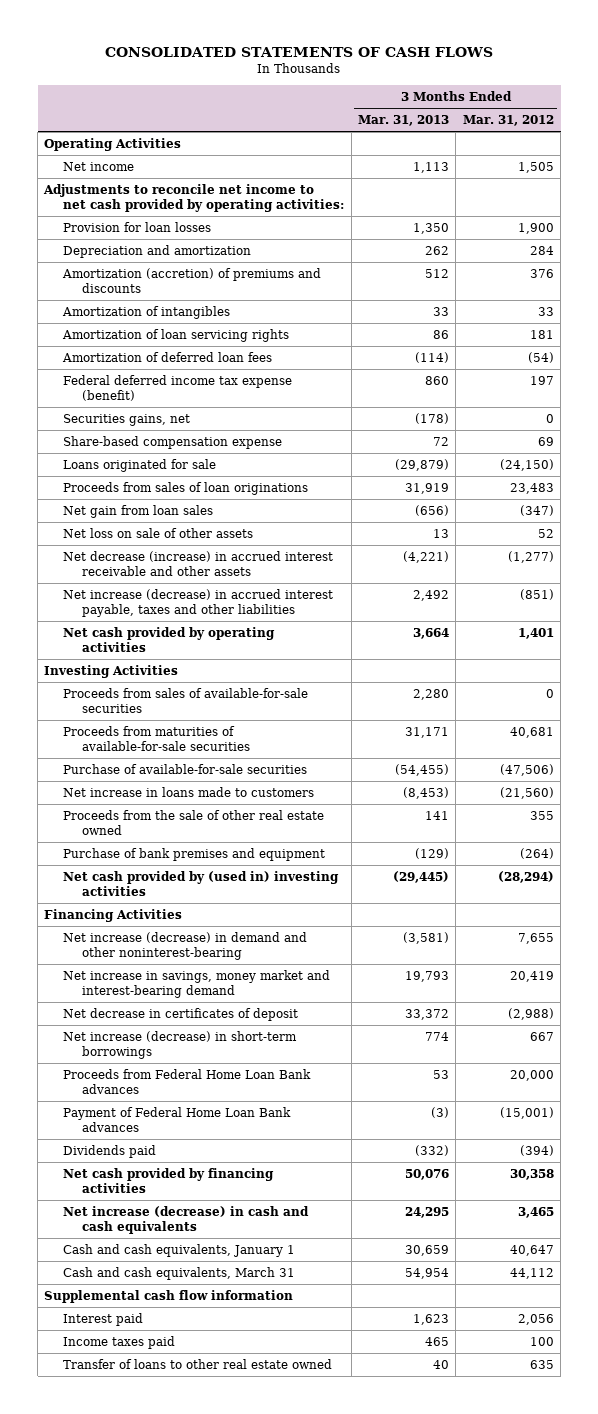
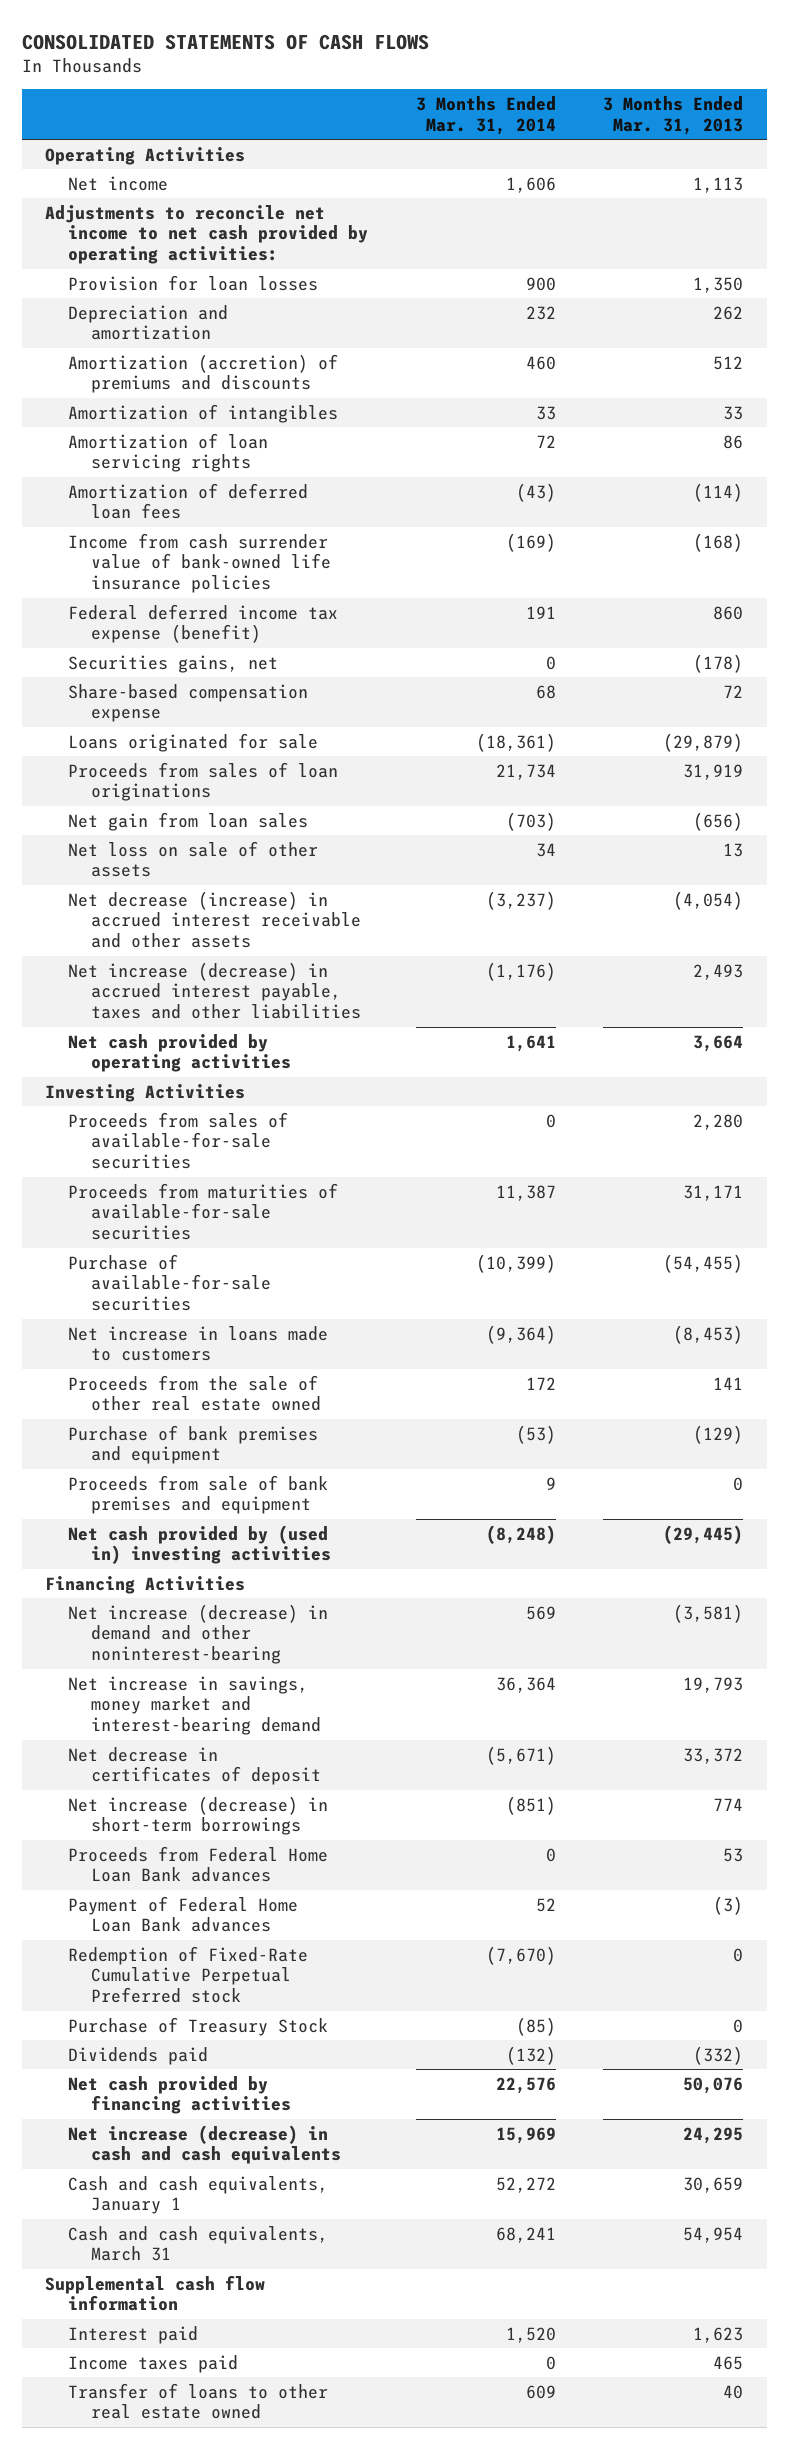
[462,115,554,127] Mar. 31, 2012 -> none
none -> [415,96,556,135] 3 Months Ended Mar. 31, 2014
none -> [68,532,332,593] Income from cash surrender value of bank-owned life insurance policies
[402,550,449,563] (4,221) -> [673,890,744,910] (4,054)
[412,589,449,601] 2,492 -> [693,963,744,980] 2,493
none -> [68,1474,329,1515] Proceeds from sale of bank premises and equipment
none -> [68,1945,309,2003] Redemption of Fixed-Rate Cumulative Perpetual Preferred stock
none -> [68,2016,329,2036] Purchase of Treasury Stock

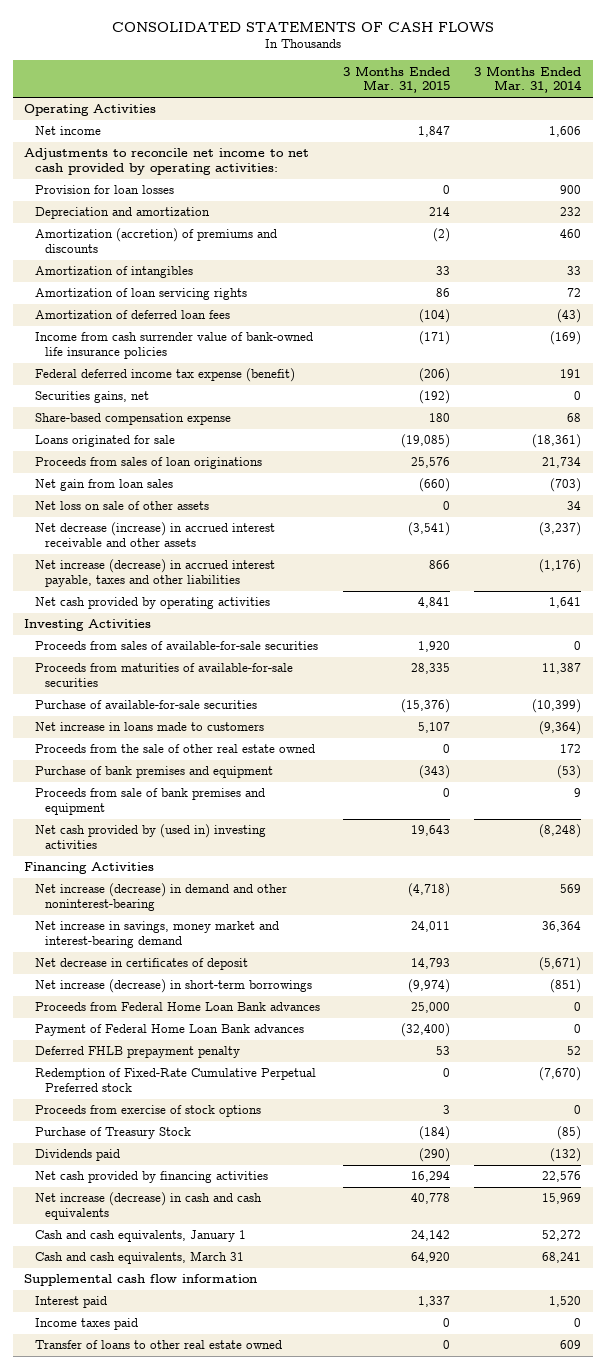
[603,96,744,135] 3 Months Ended Mar. 31, 2013 -> none
none -> [343,65,451,94] 3 Months Ended Mar. 31, 2015
[535,1897,556,1912] 52 -> [573,1024,581,1034] 0
none -> [34,1046,240,1059] Deferred FHLB prepayment penalty
none -> [34,1105,261,1118] Proceeds from exercise of stock options

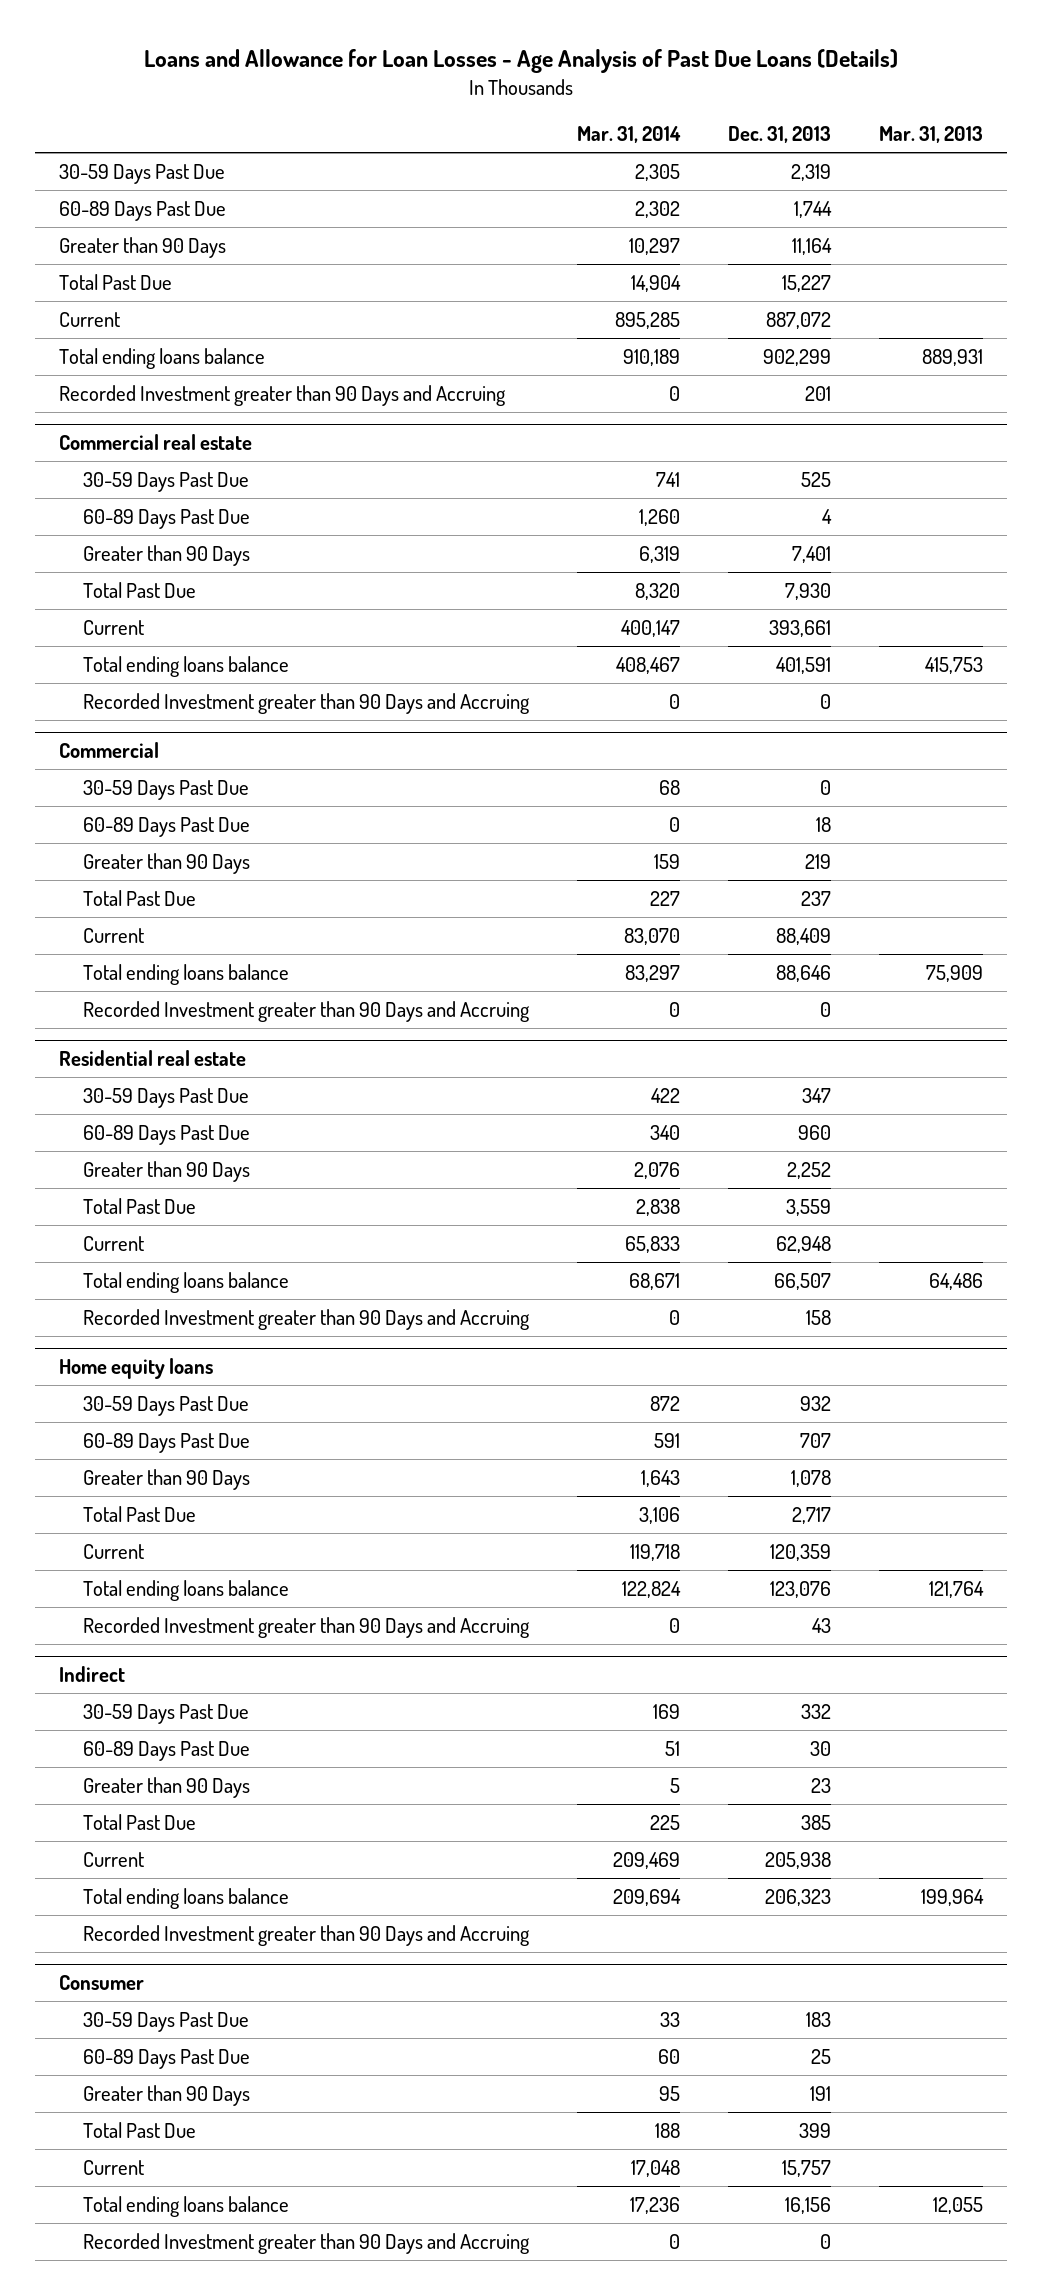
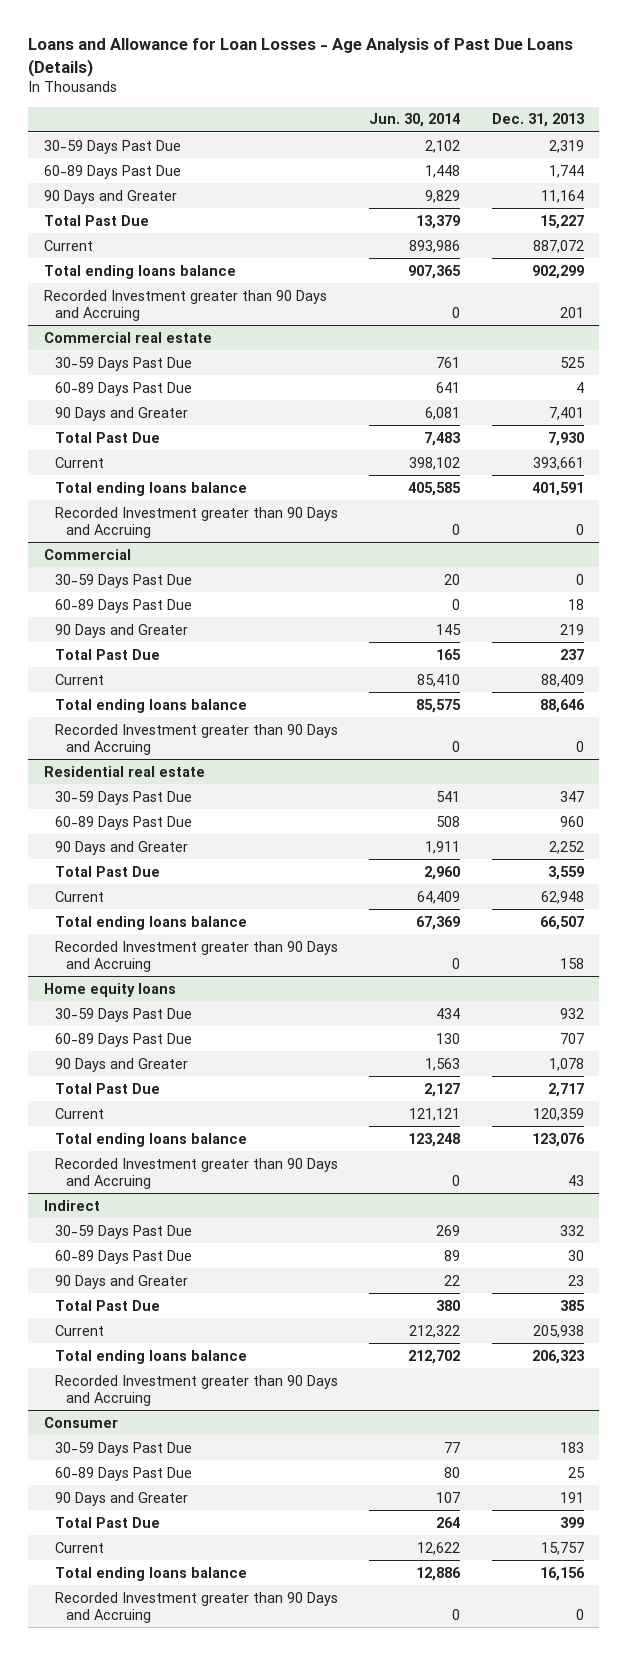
[576,126,681,144] Mar. 31, 2014 -> none
[879,126,984,144] Mar. 31, 2013 -> none
none -> [369,113,461,128] Jun. 30, 2014
[59,236,227,258] Greater than 90 Days -> [43,189,177,204] 90 Days and Greater
[82,544,250,566] Greater than 90 Days -> [54,406,188,421] 90 Days and Greater
[82,852,250,874] Greater than 90 Days -> [54,623,188,638] 90 Days and Greater
[82,1160,250,1182] Greater than 90 Days -> [54,840,188,855] 90 Days and Greater
[82,1468,250,1490] Greater than 90 Days -> [54,1057,188,1072] 90 Days and Greater
[82,1776,250,1798] Greater than 90 Days -> [54,1274,188,1289] 90 Days and Greater
[82,2084,250,2106] Greater than 90 Days -> [54,1491,188,1506] 90 Days and Greater

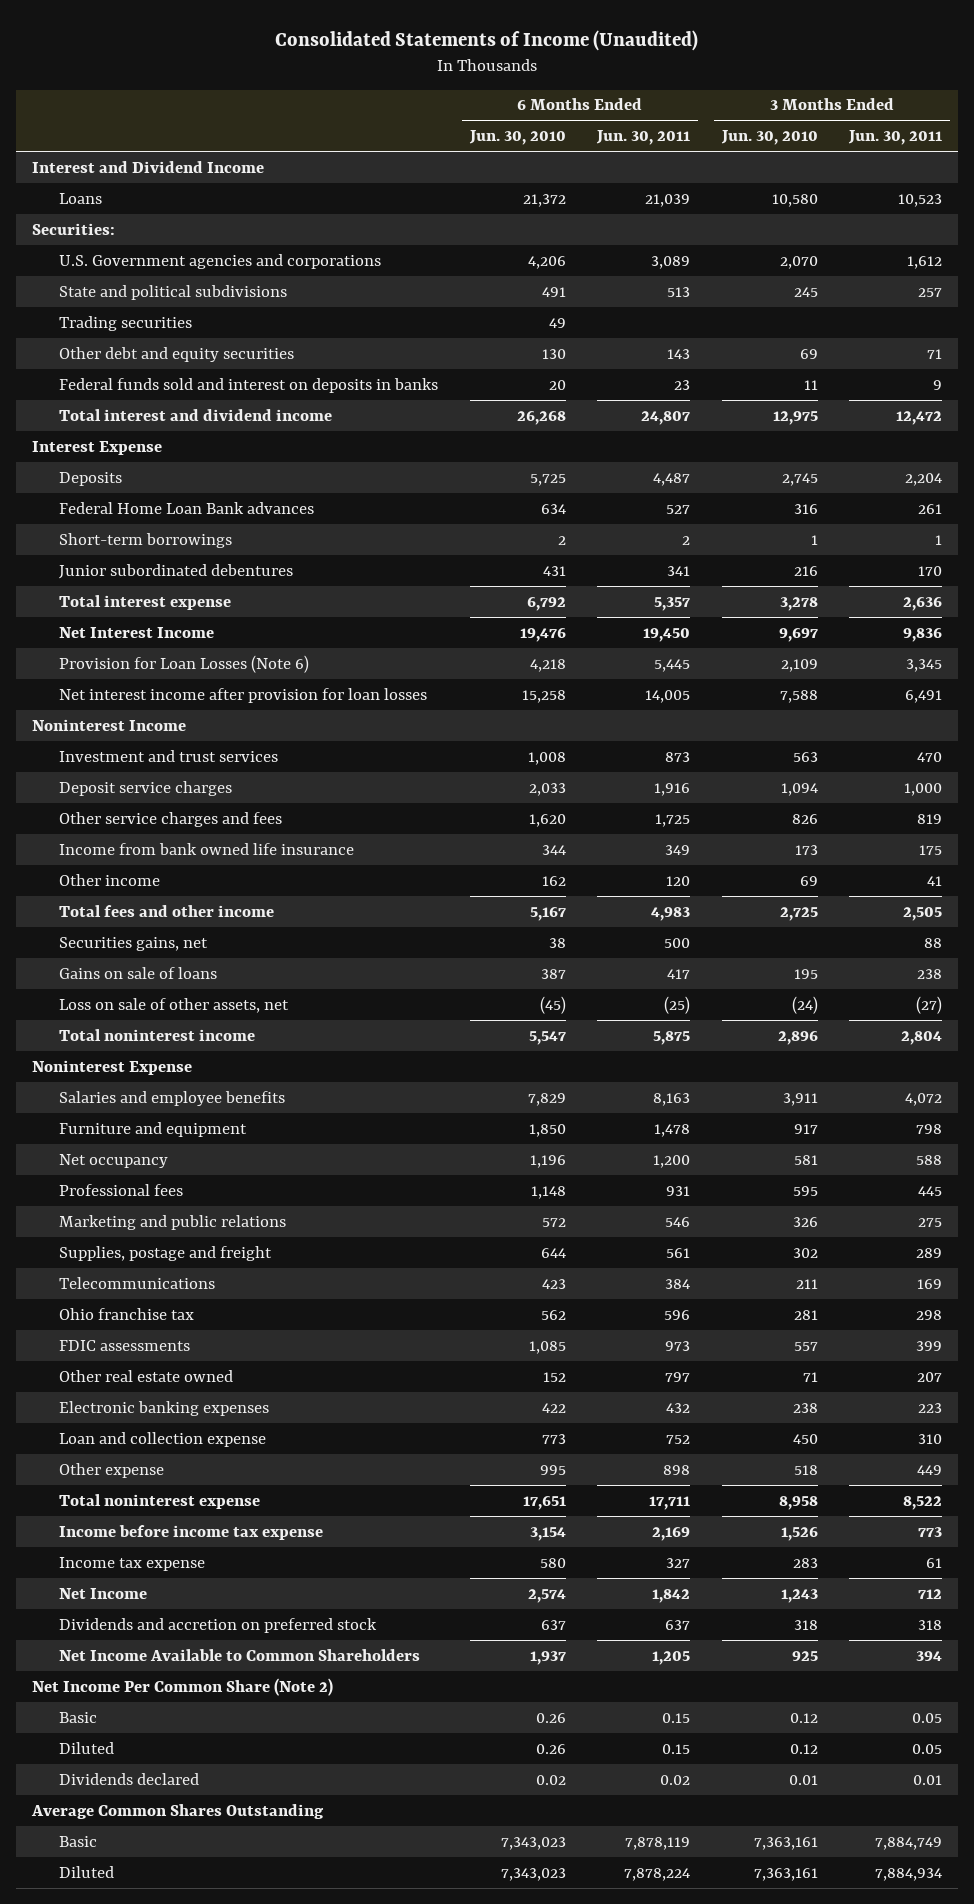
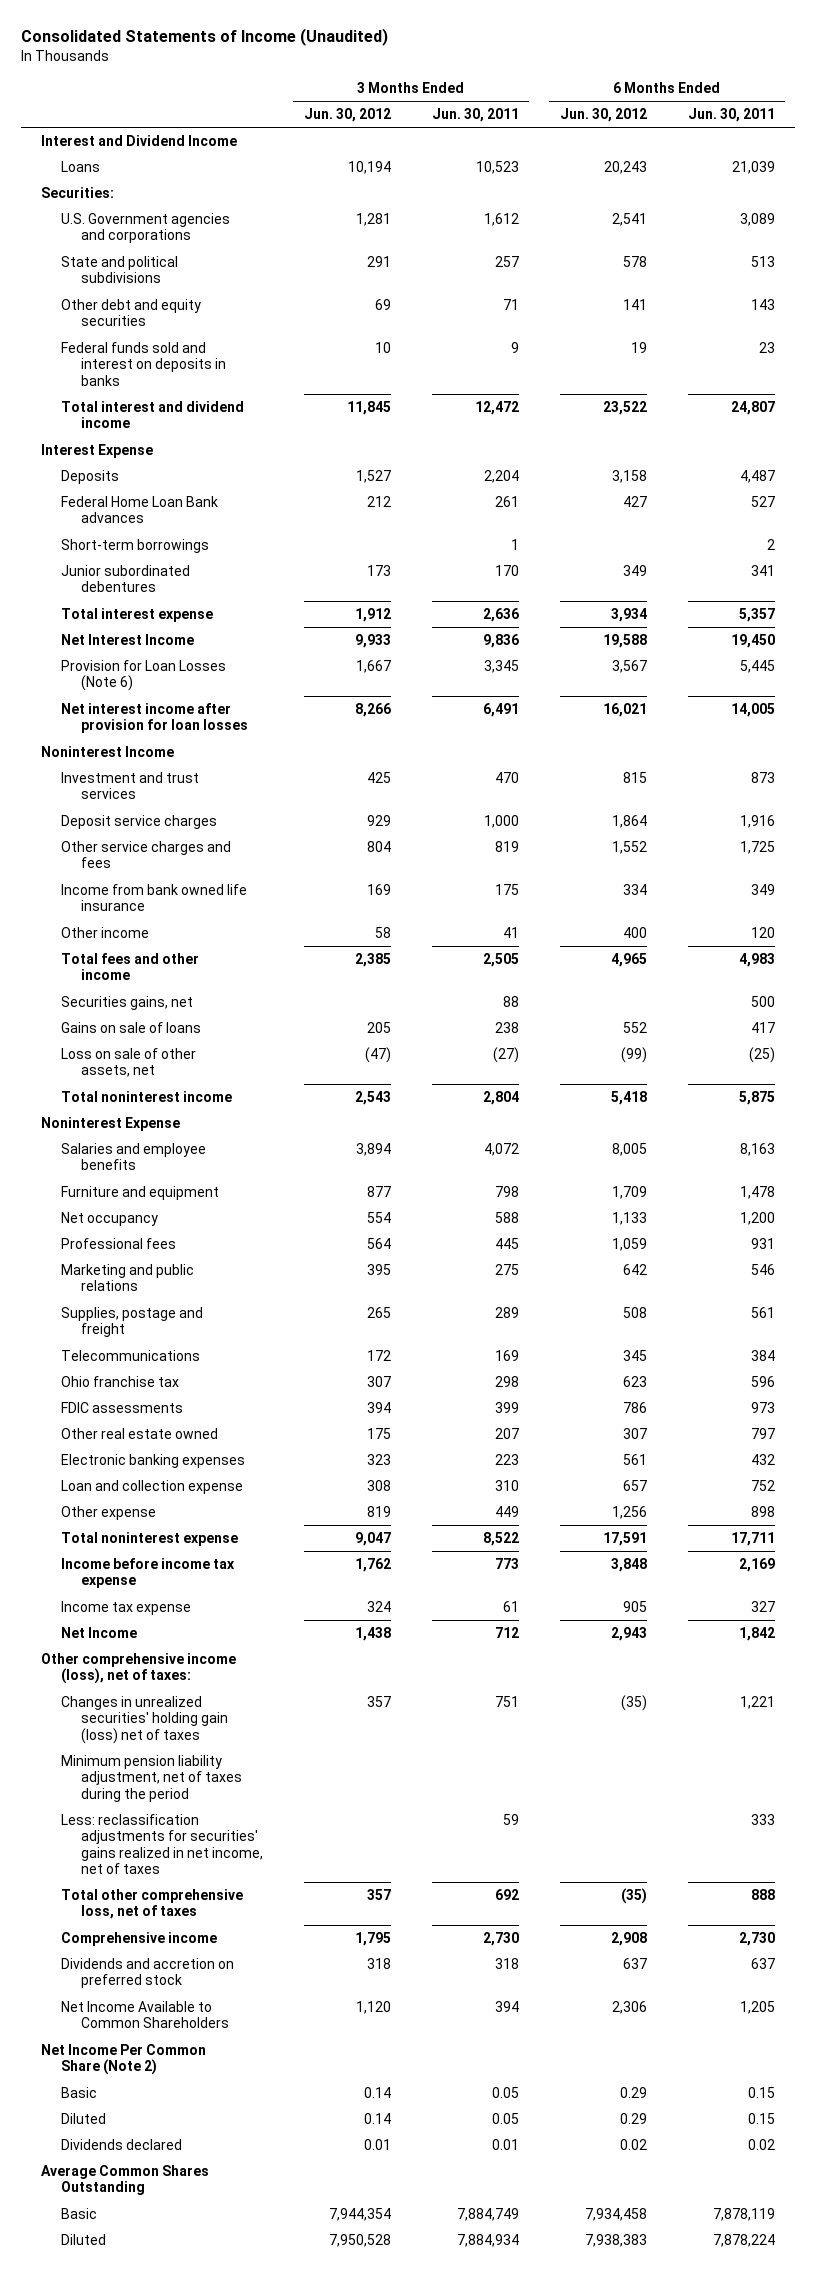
[468,130,566,146] Jun. 30, 2010 -> none
[720,130,818,146] Jun. 30, 2010 -> none
none -> [303,108,391,123] Jun. 30, 2012
none -> [559,108,647,123] Jun. 30, 2012
[59,315,193,331] Trading securities -> none
none -> [41,1652,237,1685] Other comprehensive income (loss), net of taxes:
none -> [60,1695,228,1744] Changes in unrealized securities' holding gain (loss) net of taxes
none -> [60,1754,242,1802] Minimum pension liability adjustment, net of taxes during the period
none -> [60,1813,263,1875] Less: reclassification adjustments for securities' gains realized in net income, net of taxes
none -> [60,1888,243,1920] Total other comprehensive loss, net of taxes
none -> [60,1931,217,1946] Comprehensive income

